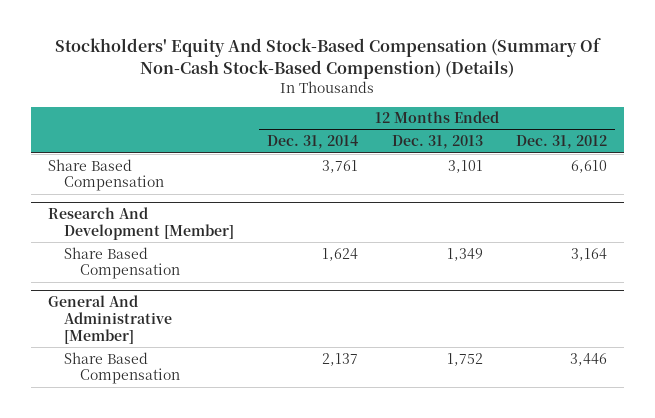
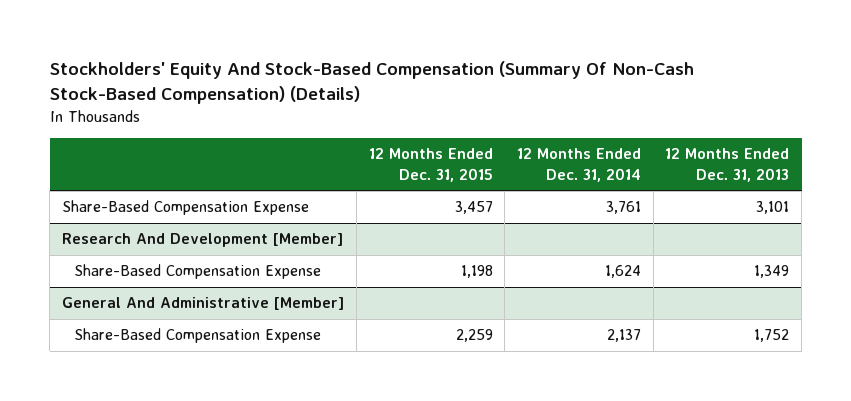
[55,38,602,79] Stockholders' Equity And Stock-Based Compensation (Summary Of Non-Cash Stock-Based Compenstion) (Details) -> [49,60,694,104] Stockholders' Equity And Stock-Based Compensation (Summary Of Non-Cash Stock-Based Compensation) (Details)
[515,135,607,150] Dec. 31, 2012 -> none
none -> [368,148,493,182] 12 Months Ended Dec. 31, 2015
[47,158,164,192] Share Based Compensation -> [62,200,310,216] Share-Based Compensation Expense
[63,246,181,280] Share Based Compensation -> [73,264,321,280] Share-Based Compensation Expense
[63,351,181,385] Share Based Compensation -> [73,328,321,344] Share-Based Compensation Expense

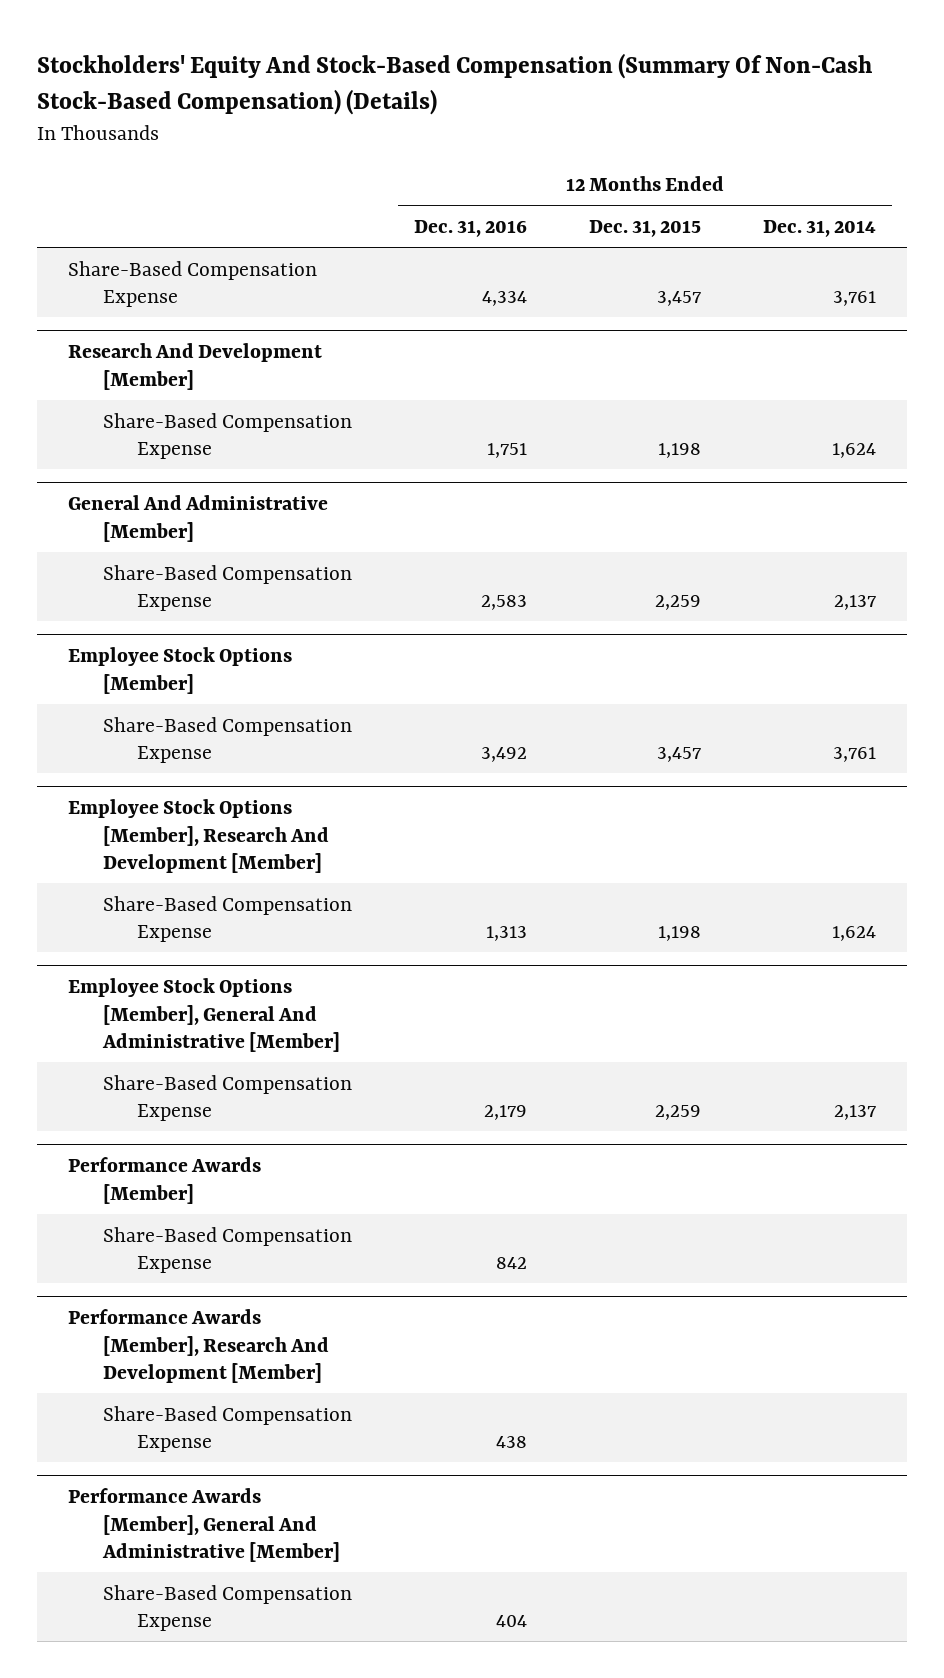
[665,148,790,182] 12 Months Ended Dec. 31, 2013 -> none
none -> [413,219,527,237] Dec. 31, 2016
none -> [68,647,293,694] Employee Stock Options [Member]
none -> [102,716,352,763] Share-Based Compensation Expense
none -> [68,799,329,873] Employee Stock Options [Member], Research And Development [Member]
none -> [102,895,352,942] Share-Based Compensation Expense
none -> [68,978,340,1052] Employee Stock Options [Member], General And Administrative [Member]
none -> [102,1074,352,1121] Share-Based Compensation Expense
none -> [68,1157,262,1204] Performance Awards [Member]
none -> [102,1226,352,1273] Share-Based Compensation Expense
none -> [68,1309,329,1383] Performance Awards [Member], Research And Development [Member]
none -> [102,1405,352,1452] Share-Based Compensation Expense
none -> [68,1488,340,1562] Performance Awards [Member], General And Administrative [Member]
none -> [102,1584,352,1631] Share-Based Compensation Expense

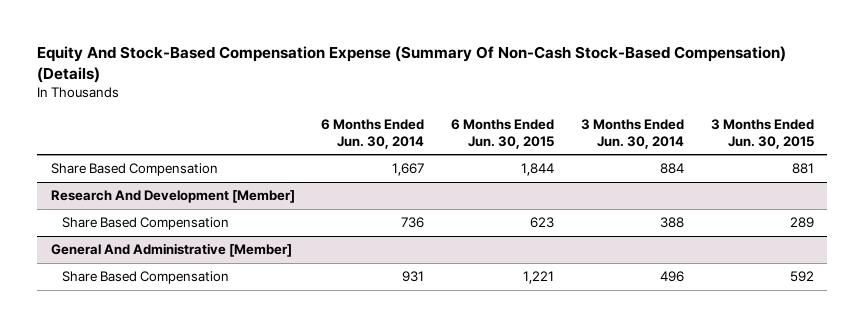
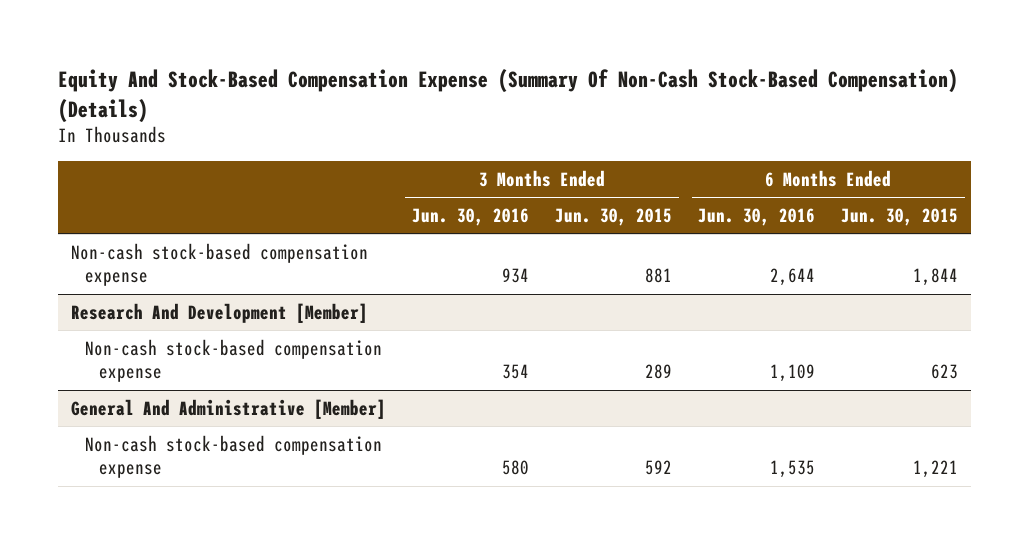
[321,118,425,149] 6 Months Ended Jun. 30, 2014 -> none
[581,118,685,149] 3 Months Ended Jun. 30, 2014 -> none
none -> [411,207,529,226] Jun. 30, 2016
none -> [698,207,816,226] Jun. 30, 2016
[50,163,218,177] Share Based Compensation -> [70,242,368,287] Non-cash stock-based compensation expense
[61,217,229,231] Share Based Compensation -> [84,338,382,383] Non-cash stock-based compensation expense
[61,271,229,285] Share Based Compensation -> [84,434,382,479] Non-cash stock-based compensation expense

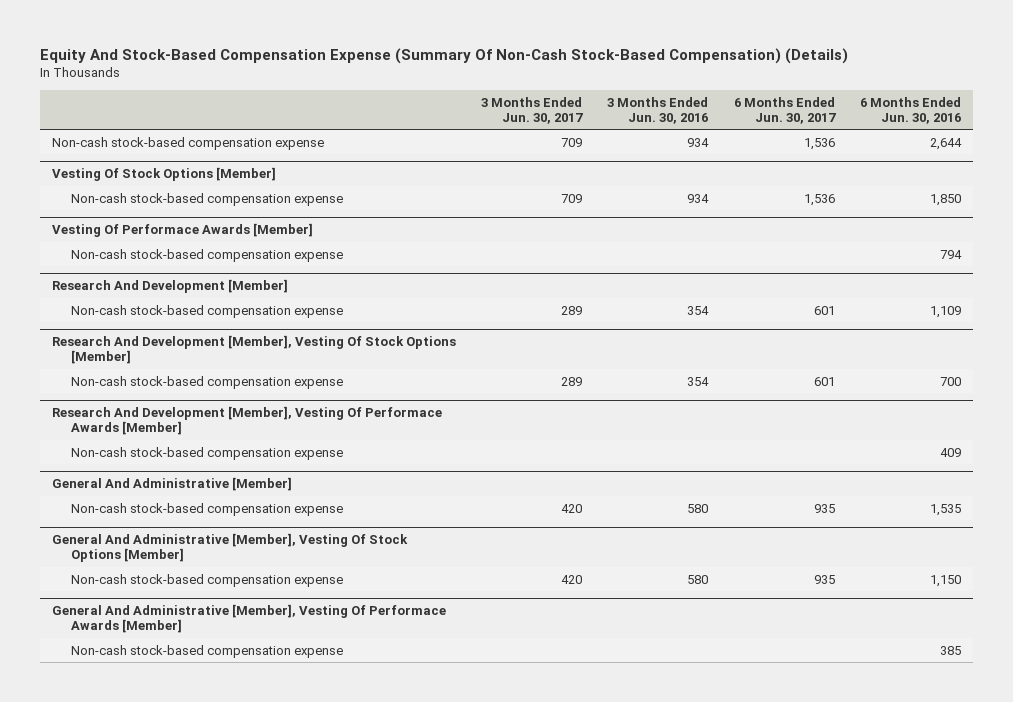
[554,207,672,226] Jun. 30, 2015 -> none
[841,207,959,226] Jun. 30, 2015 -> none
none -> [481,96,584,124] 3 Months Ended Jun. 30, 2017
none -> [733,96,836,124] 6 Months Ended Jun. 30, 2017
none -> [52,167,277,182] Vesting Of Stock Options [Member]
none -> [71,192,344,206] Non-cash stock-based compensation expense
none -> [52,223,314,238] Vesting Of Performace Awards [Member]
none -> [71,248,344,262] Non-cash stock-based compensation expense
none -> [52,335,457,365] Research And Development [Member], Vesting Of Stock Options [Member]
none -> [71,375,344,389] Non-cash stock-based compensation expense
none -> [52,406,443,436] Research And Development [Member], Vesting Of Performace Awards [Member]
none -> [71,446,344,460] Non-cash stock-based compensation expense
none -> [52,533,409,563] General And Administrative [Member], Vesting Of Stock Options [Member]
none -> [71,573,344,587] Non-cash stock-based compensation expense
none -> [52,604,447,634] General And Administrative [Member], Vesting Of Performace Awards [Member]
none -> [71,644,344,658] Non-cash stock-based compensation expense

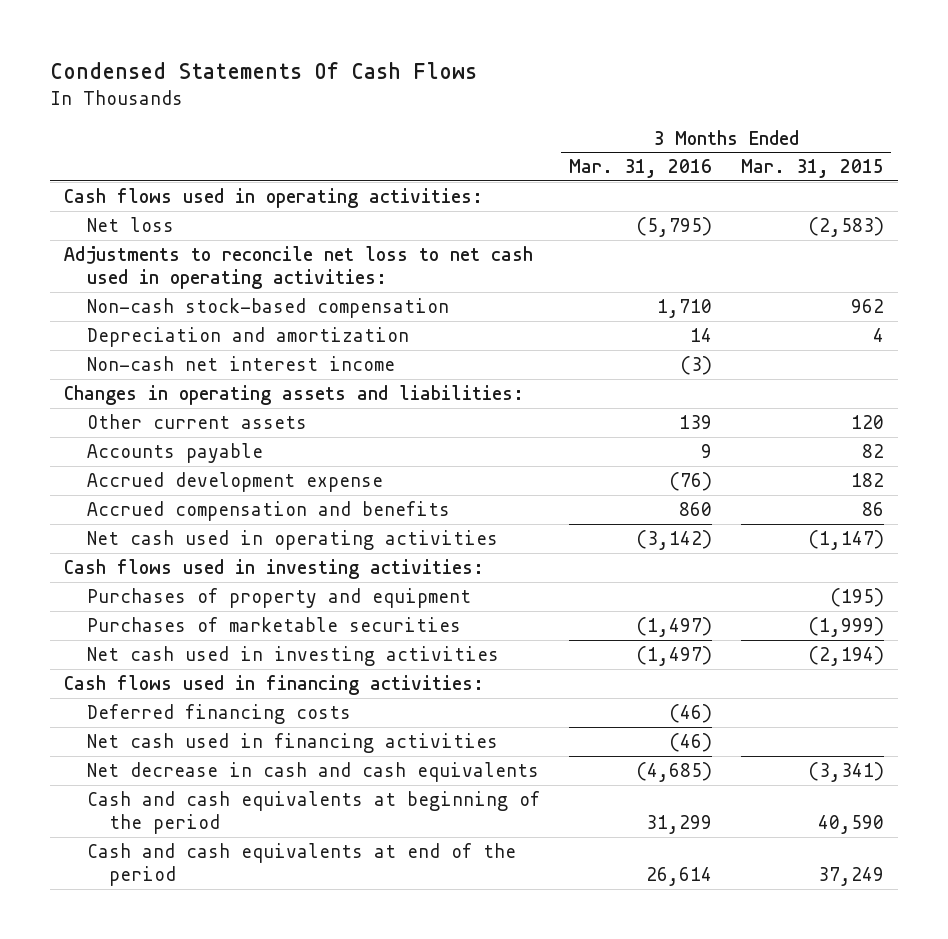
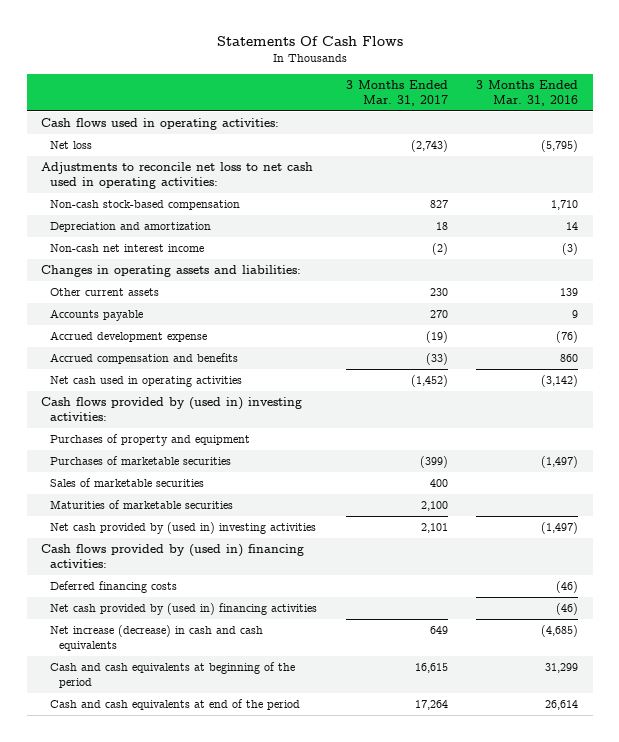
[49,62,477,80] Condensed Statements Of Cash Flows -> [216,35,403,46] Statements Of Cash Flows
[740,159,884,179] Mar. 31, 2015 -> none
none -> [345,79,448,107] 3 Months Ended Mar. 31, 2017
[64,558,485,579] Cash flows used in investing activities: -> [41,397,303,422] Cash flows provided by (used in) investing activities:
none -> [50,478,205,488] Sales of marketable securities
none -> [50,500,234,510] Maturities of marketable securities
[86,645,499,666] Net cash used in investing activities -> [50,522,317,535] Net cash provided by (used in) investing activities
[64,674,485,695] Cash flows used in financing activities: -> [41,544,305,569] Cash flows provided by (used in) financing activities:
[86,732,498,753] Net cash used in financing activities -> [50,603,318,616] Net cash provided by (used in) financing activities
[86,761,539,782] Net decrease in cash and cash equivalents -> [50,625,264,652] Net increase (decrease) in cash and cash equivalents

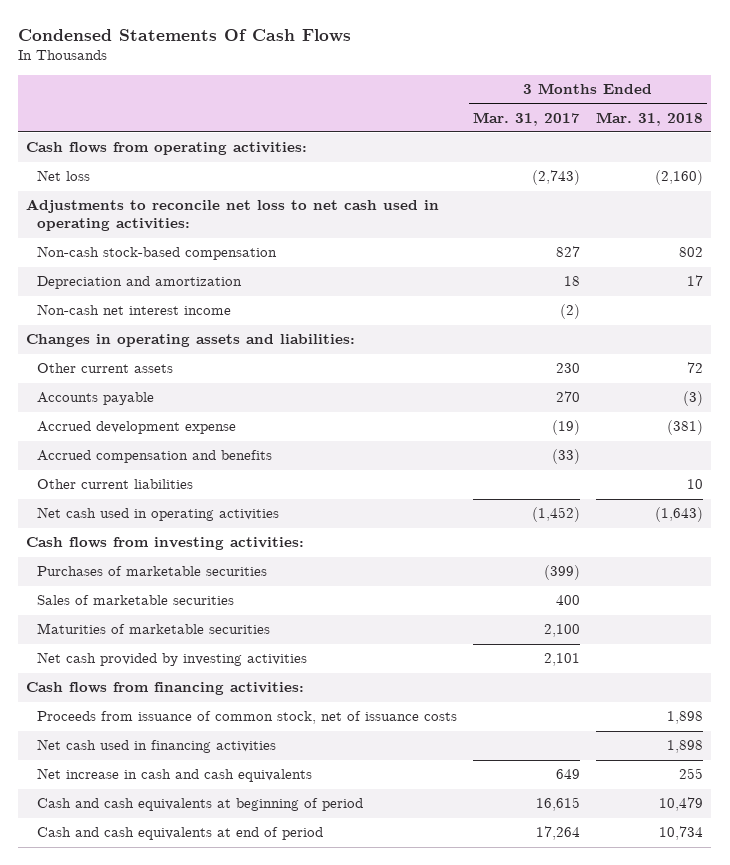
[216,35,403,46] Statements Of Cash Flows -> [18,28,352,42] Condensed Statements Of Cash Flows
[476,79,579,107] 3 Months Ended Mar. 31, 2016 -> none
none -> [596,111,704,126] Mar. 31, 2018
[41,118,280,131] Cash flows used in operating activities: -> [26,142,308,156] Cash flows from operating activities:
none -> [36,479,193,490] Other current liabilities
[50,434,251,447] Purchases of property and equipment -> none
[41,397,303,422] Cash flows provided by (used in) investing activities: -> [26,537,305,551] Cash flows from investing activities:
[50,581,178,594] Deferred financing costs -> none
[50,522,317,535] Net cash provided by (used in) investing activities -> [36,652,307,667] Net cash provided by investing activities
[41,544,305,569] Cash flows provided by (used in) financing activities: -> [26,682,305,696] Cash flows from financing activities:
none -> [36,711,457,725] Proceeds from issuance of common stock, net of issuance costs
[50,603,318,616] Net cash provided by (used in) financing activities -> [36,739,276,754] Net cash used in financing activities
[50,625,264,652] Net increase (decrease) in cash and cash equivalents -> [36,768,312,783] Net increase in cash and cash equivalents
[50,662,296,689] Cash and cash equivalents at beginning of the period -> [36,798,363,812] Cash and cash equivalents at beginning of period
[50,699,301,711] Cash and cash equivalents at end of the period -> [36,827,323,841] Cash and cash equivalents at end of period

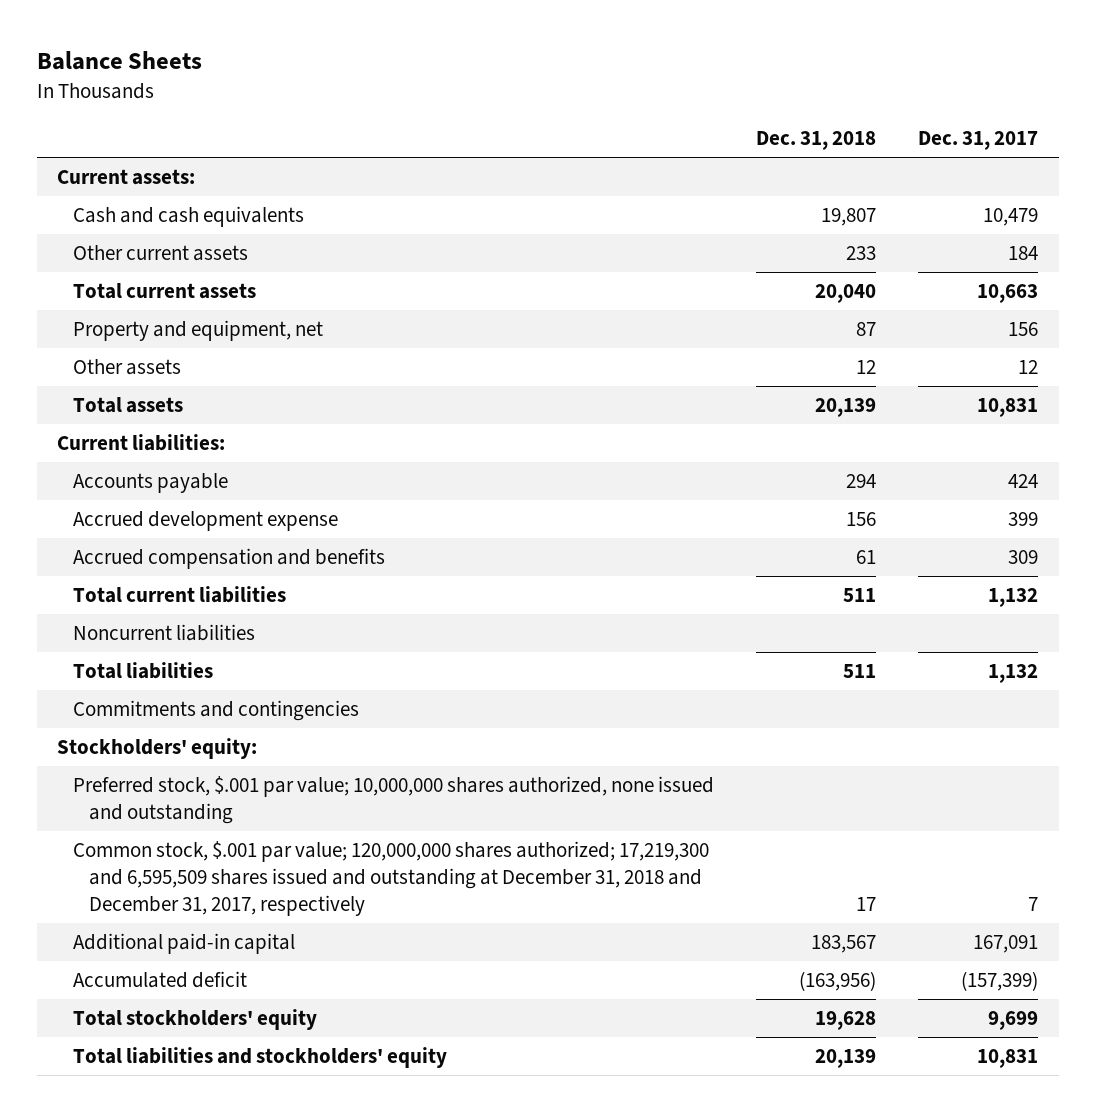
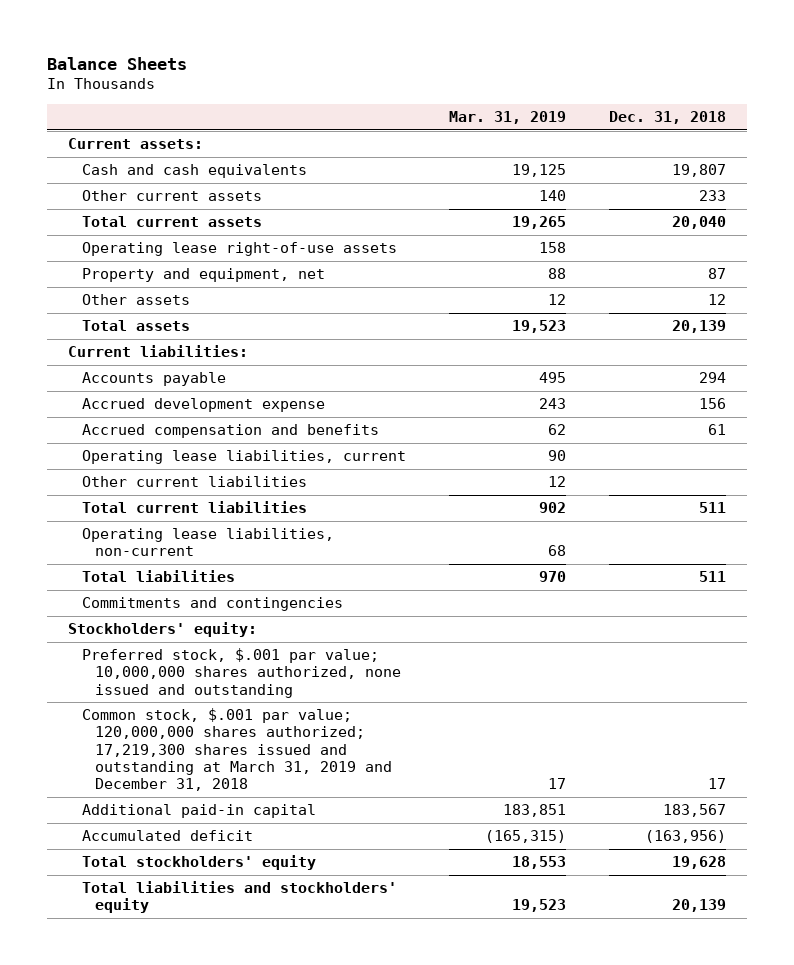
[917,130,1038,150] Dec. 31, 2017 -> none
none -> [448,111,566,125] Mar. 31, 2019
none -> [81,242,397,257] Operating lease right-of-use assets
none -> [81,450,406,465] Operating lease liabilities, current
none -> [81,476,307,488] Other current liabilities
[73,624,256,642] Noncurrent liabilities -> none
none -> [81,528,334,557] Operating lease liabilities, non-current
[73,841,710,917] Common stock, $.001 par value; 120,000,000 shares authorized; 17,219,300 and 6,595,509 shares issued and outstanding at December 31, 2018 and December 31, 2017, respectively -> [81,708,393,792] Common stock, $.001 par value; 120,000,000 shares authorized; 17,219,300 shares issued and outstanding at March 31, 2019 and December 31, 2018

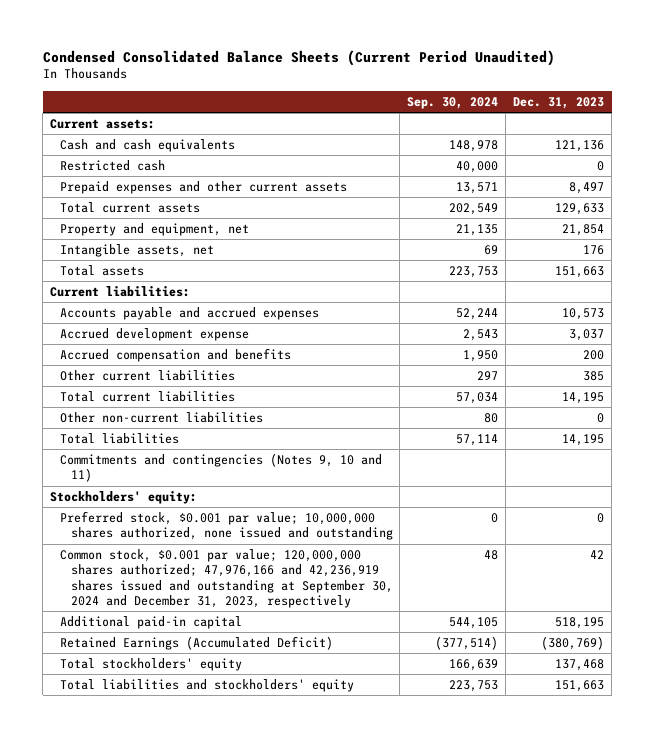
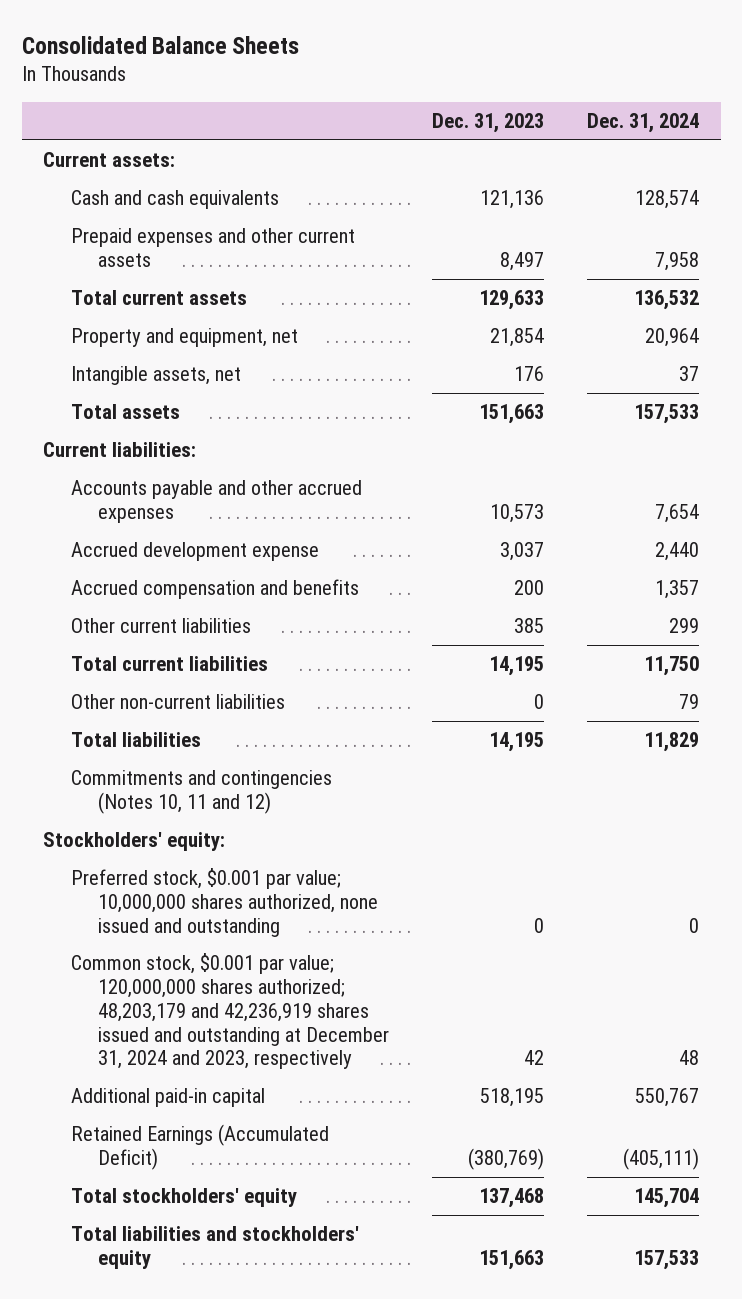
[42,49,555,66] Condensed Consolidated Balance Sheets (Current Period Unaudited) -> [21,35,299,54] Consolidated Balance Sheets
[407,96,499,109] Sep. 30, 2024 -> none
none -> [587,113,700,134] Dec. 31, 2024
[60,159,166,171] Restricted cash -> none
[60,306,320,320] Accounts payable and accrued expenses -> [70,480,362,524] Accounts payable and other accrued expenses
[60,452,383,483] Commitments and contingencies (Notes 9, 10 and 11) -> [70,770,332,815] Commitments and contingencies (Notes 10, 11 and 12)
[60,548,393,608] Common stock, $0.001 par value; 120,000,000 shares authorized; 47,976,166 and 42,236,919 shares issued and outstanding at September 30, 2024 and December 31, 2023, respectively -> [70,953,390,1070] Common stock, $0.001 par value; 120,000,000 shares authorized; 48,203,179 and 42,236,919 shares issued and outstanding at December 31, 2024 and 2023, respectively

